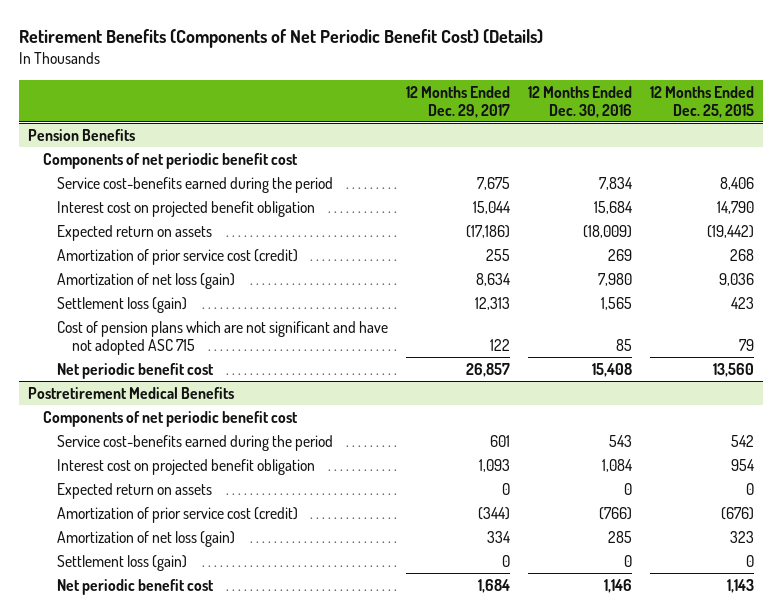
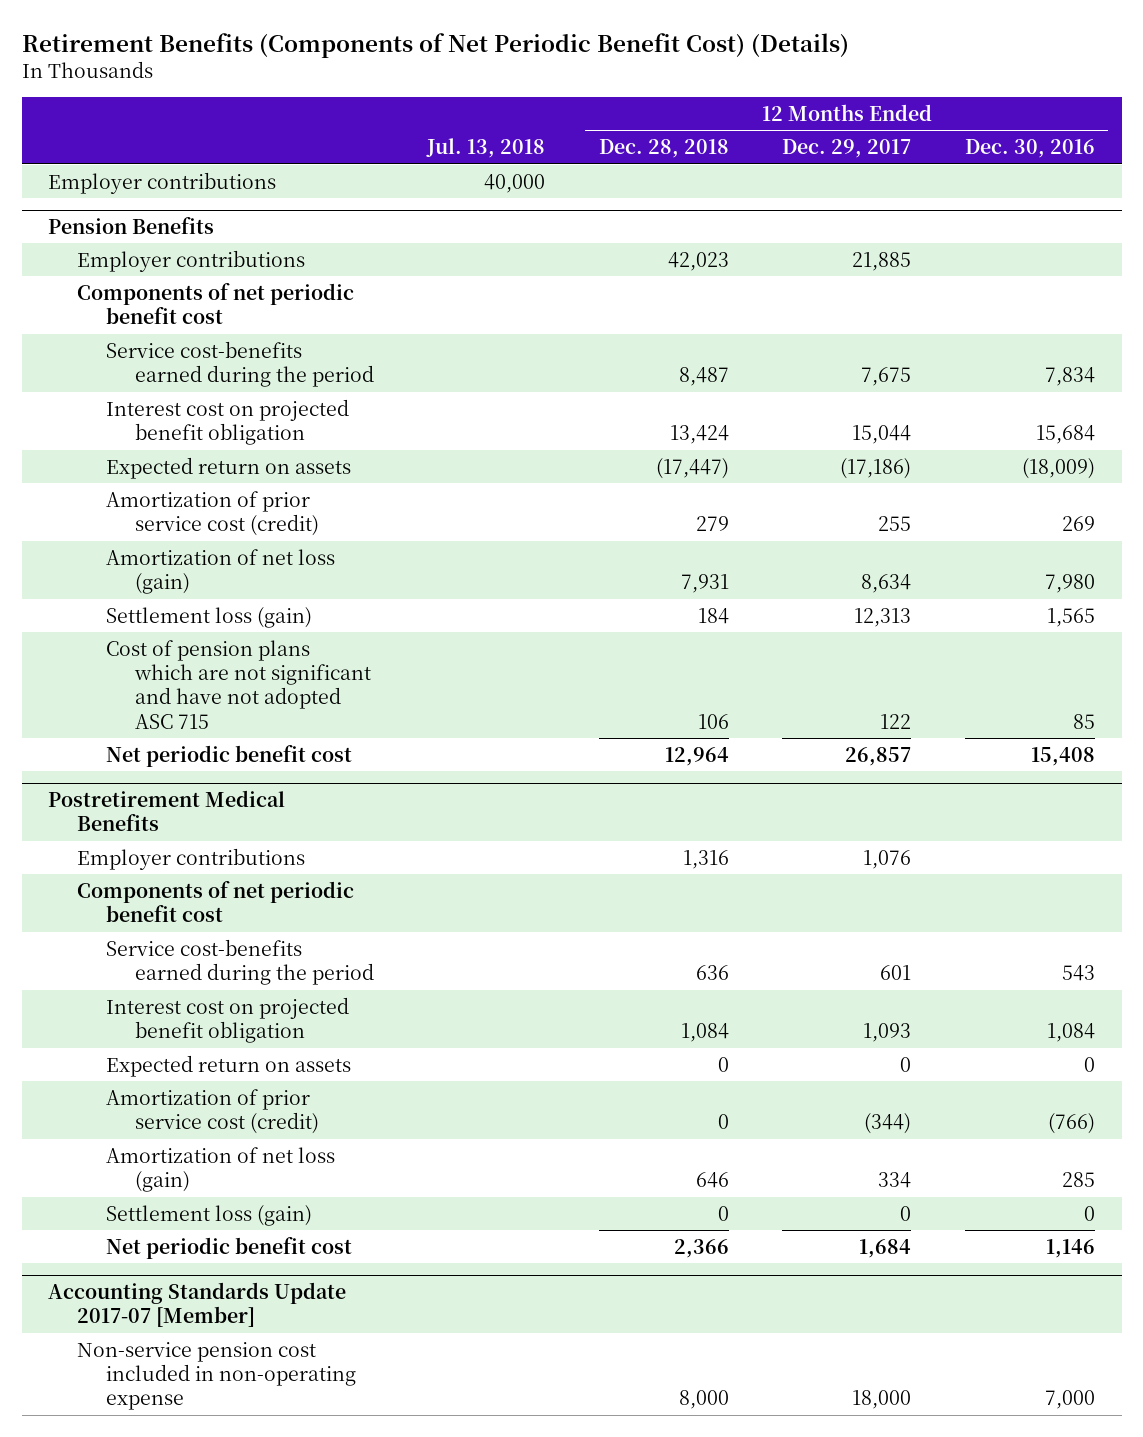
[650,85,755,118] 12 Months Ended Dec. 25, 2015 -> none
none -> [426,138,546,159] Jul. 13, 2018
none -> [598,139,729,159] Dec. 28, 2018
none -> [48,171,277,194] Employer contributions
none -> [77,249,306,272] Employer contributions
none -> [77,847,306,870] Employer contributions
none -> [48,1281,347,1328] Accounting Standards Update 2017-07 [Member]
none -> [77,1341,356,1411] Non-service pension cost included in non-operating expense

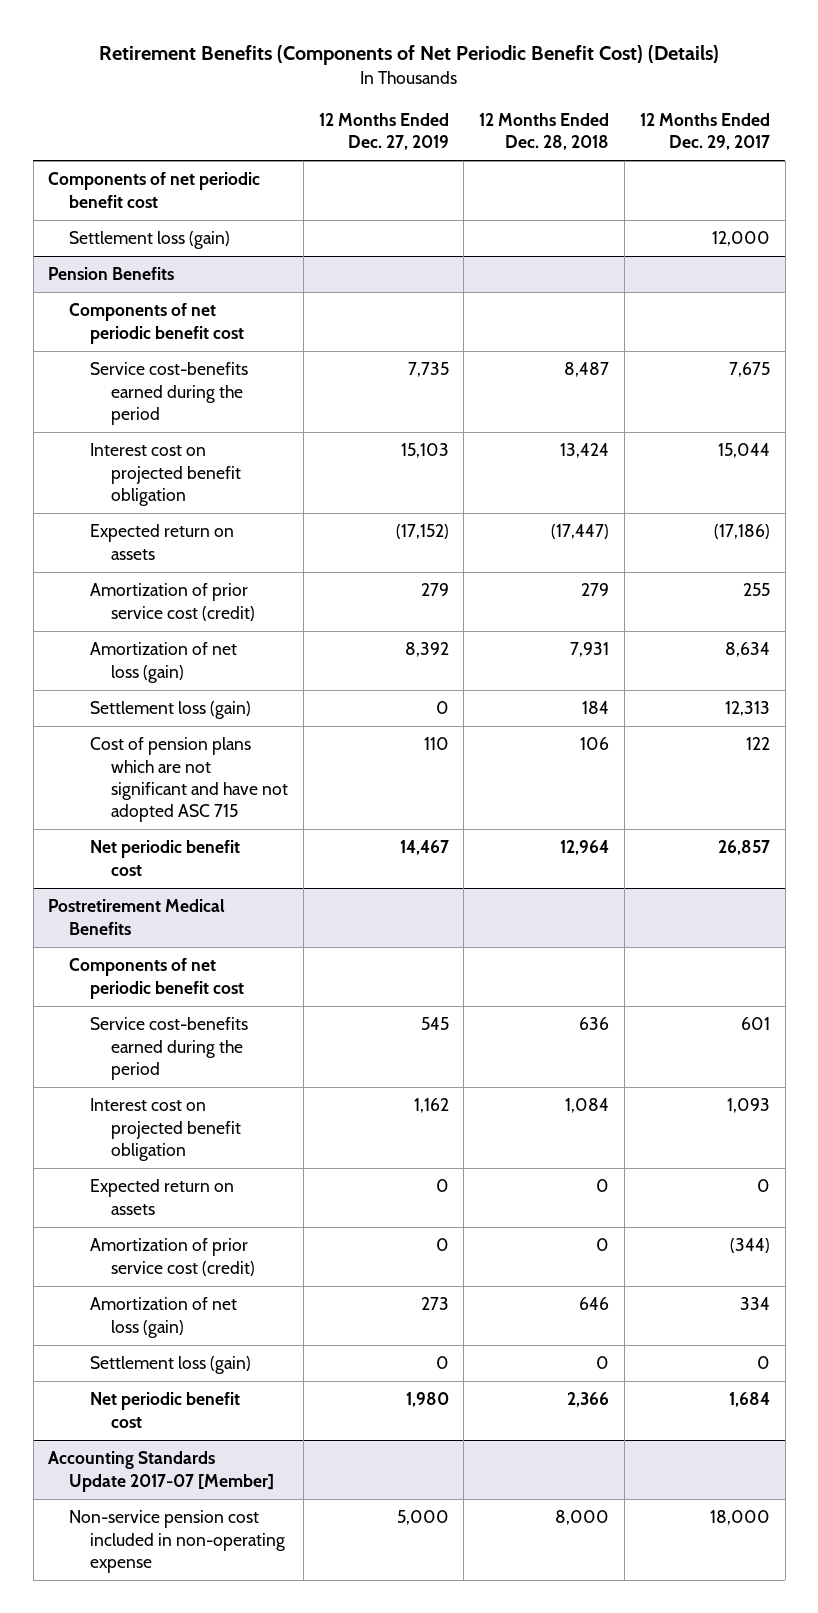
[426,138,546,159] Jul. 13, 2018 -> none
[964,139,1095,159] Dec. 30, 2016 -> none
none -> [318,112,449,151] 12 Months Ended Dec. 27, 2019
[48,171,277,194] Employer contributions -> none
none -> [48,172,261,208] Components of net periodic benefit cost
none -> [69,231,231,250] Settlement loss (gain)
[77,249,306,272] Employer contributions -> none
[77,847,306,870] Employer contributions -> none

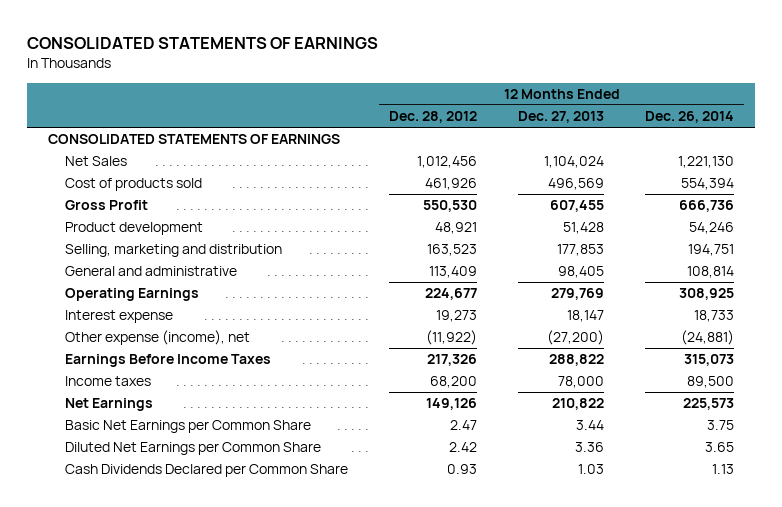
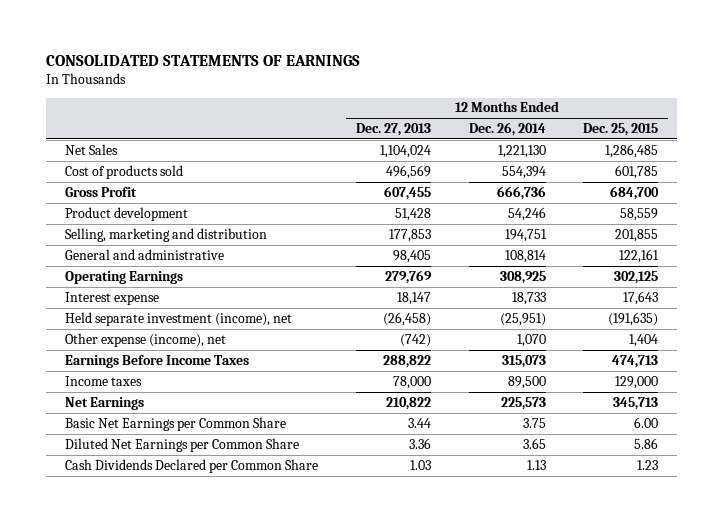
[389,111,478,124] Dec. 28, 2012 -> none
none -> [583,123,659,137] Dec. 25, 2015
[47,134,340,145] CONSOLIDATED STATEMENTS OF EARNINGS -> none
none -> [64,311,292,326] Held separate investment (income), net
[547,330,605,346] (27,200) -> [399,333,431,347] (742)
[681,330,735,346] (24,881) -> [516,333,546,347] 1,070

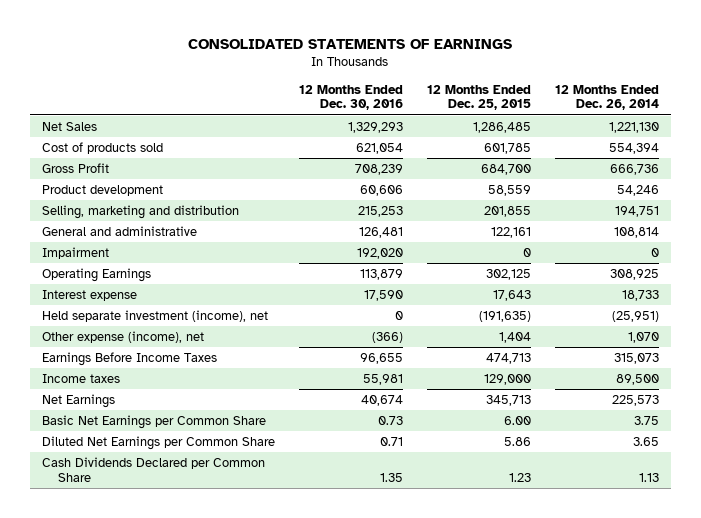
[355,123,431,137] Dec. 27, 2013 -> none
none -> [298,84,403,111] 12 Months Ended Dec. 30, 2016
none -> [41,246,109,259] Impairment

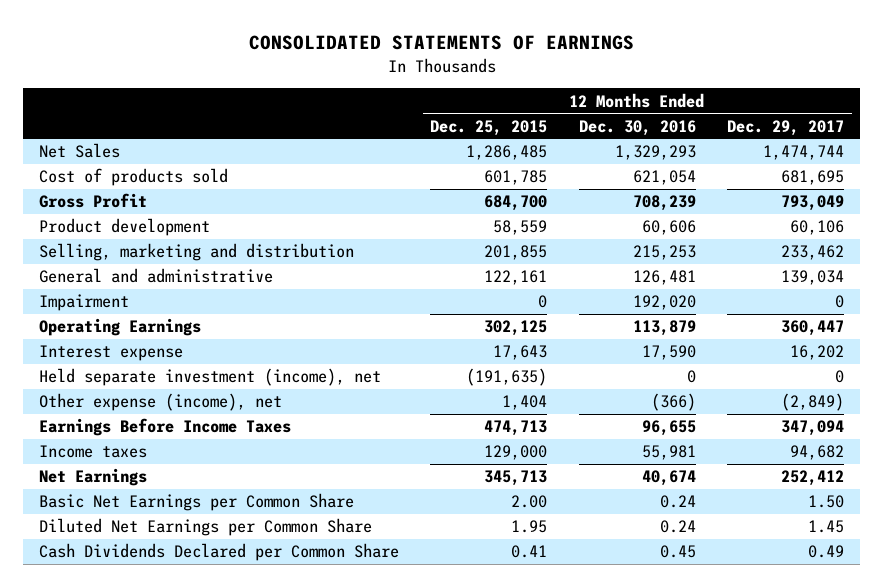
[554,84,659,111] 12 Months Ended Dec. 26, 2014 -> none
none -> [727,119,845,136] Dec. 29, 2017
[377,415,403,425] 0.73 -> [659,495,696,509] 0.24
[503,415,531,425] 6.00 -> [511,495,548,509] 2.00
[379,436,403,446] 0.71 -> [659,520,696,534] 0.24
[503,436,531,446] 5.86 -> [511,520,548,534] 1.95
[379,472,403,482] 1.35 -> [659,545,696,559] 0.45
[508,472,531,482] 1.23 -> [511,545,548,559] 0.41

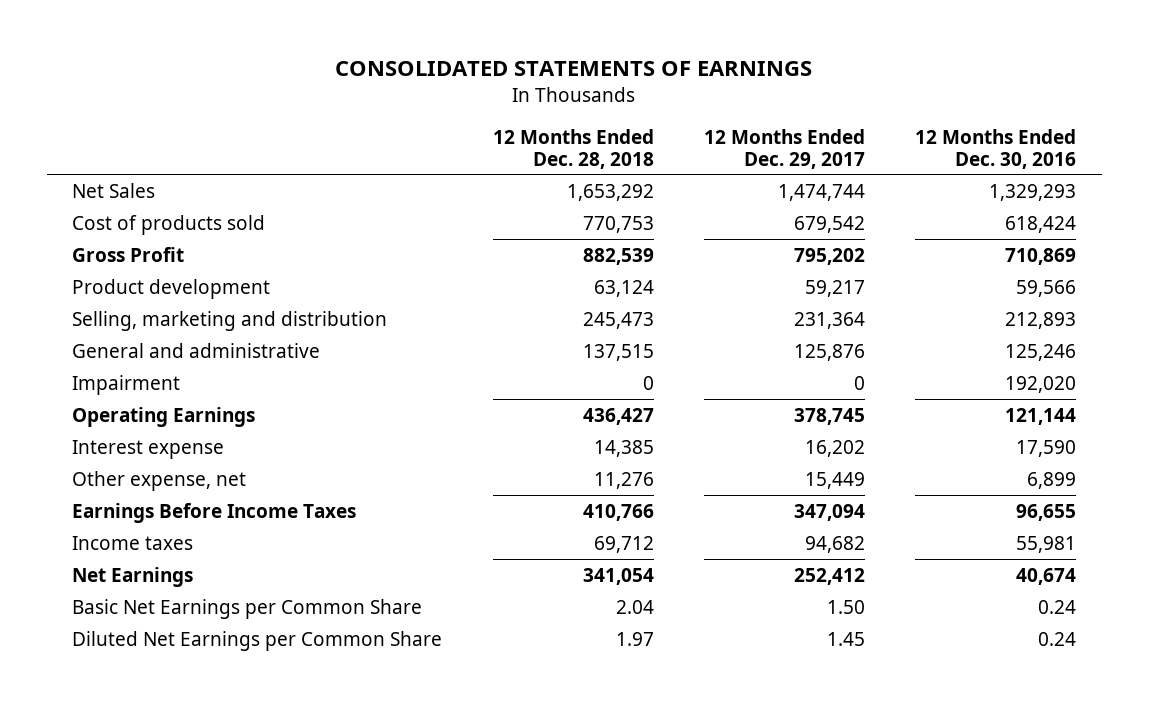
[430,119,548,136] Dec. 25, 2015 -> none
none -> [492,128,654,169] 12 Months Ended Dec. 28, 2018
[632,170,696,186] 621,054 -> [1005,215,1077,233] 618,424
[781,170,845,186] 681,695 -> [794,215,866,233] 679,542
[632,195,696,212] 708,239 -> [1005,247,1077,265] 710,869
[781,195,845,212] 793,049 -> [794,247,866,265] 795,202
[641,220,696,236] 60,606 -> [1016,279,1077,297] 59,566
[790,220,845,236] 60,106 -> [805,279,866,297] 59,217
[632,245,696,261] 215,253 -> [1005,311,1077,329] 212,893
[781,245,845,261] 233,462 -> [794,311,866,329] 231,364
[632,270,696,286] 126,481 -> [1005,343,1077,361] 125,246
[781,270,845,286] 139,034 -> [794,343,866,361] 125,876
[632,320,696,337] 113,879 -> [1005,407,1077,425] 121,144
[781,320,845,337] 360,447 -> [794,407,866,425] 378,745
[39,368,382,387] Held separate investment (income), net -> none
[39,393,283,412] Other expense (income), net -> [72,470,247,491] Other expense, net
[650,393,696,412] (366) -> [1027,471,1077,489] 6,899
[781,393,845,412] (2,849) -> [805,471,866,489] 15,449
[39,543,400,562] Cash Dividends Declared per Common Share -> none

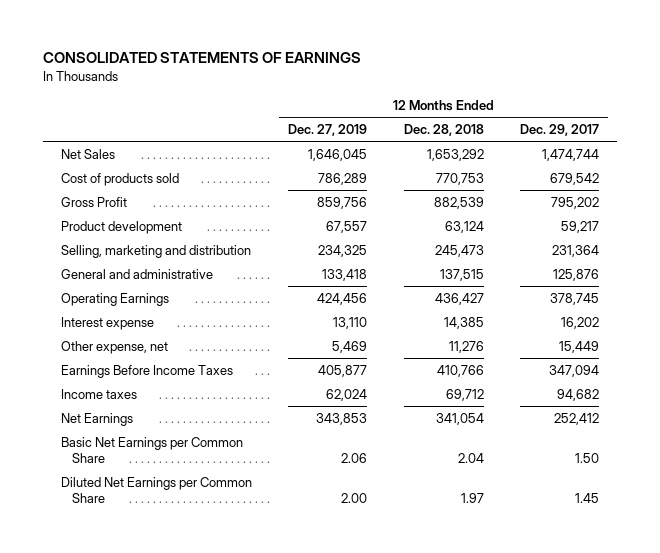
[915,128,1077,169] 12 Months Ended Dec. 30, 2016 -> none
none -> [288,123,368,136] Dec. 27, 2019
[72,374,181,395] Impairment -> none

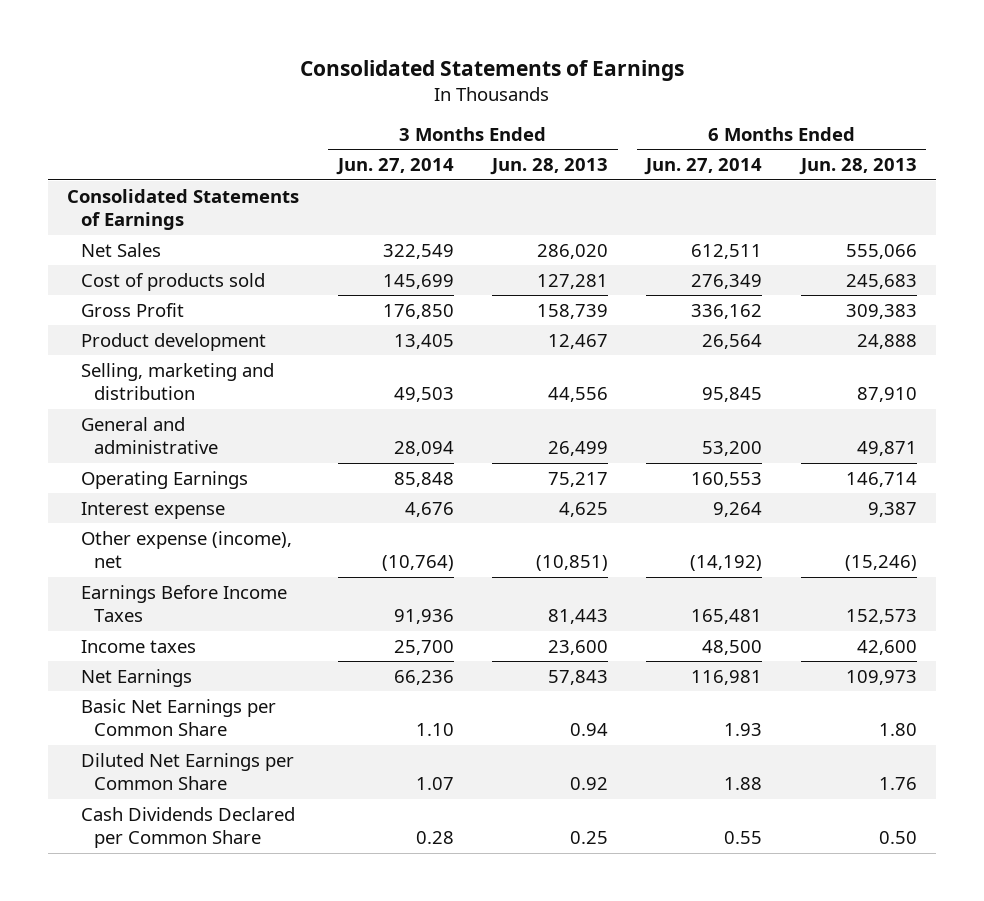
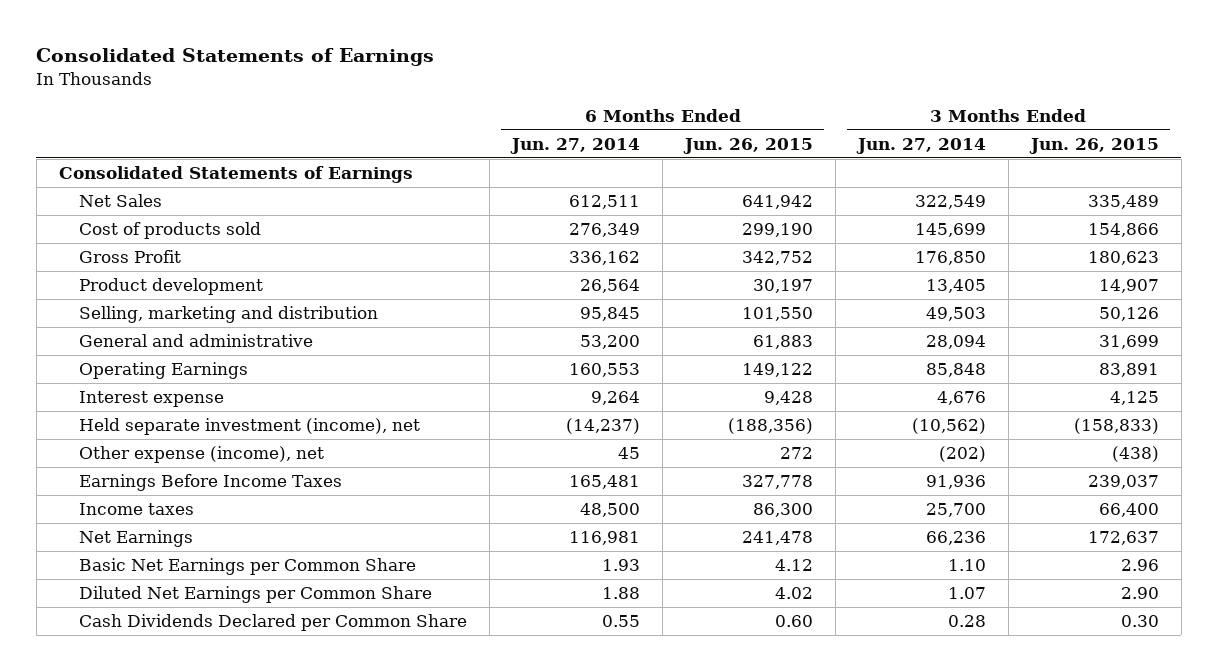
[489,158,608,176] Jun. 28, 2013 -> none
[798,158,917,176] Jun. 28, 2013 -> none
none -> [683,137,814,154] Jun. 26, 2015
none -> [1028,137,1159,154] Jun. 26, 2015
none -> [79,418,421,436] Held separate investment (income), net
[381,554,454,571] (10,764) -> [938,446,986,463] (202)
[690,554,763,571] (14,192) -> [618,447,641,460] 45

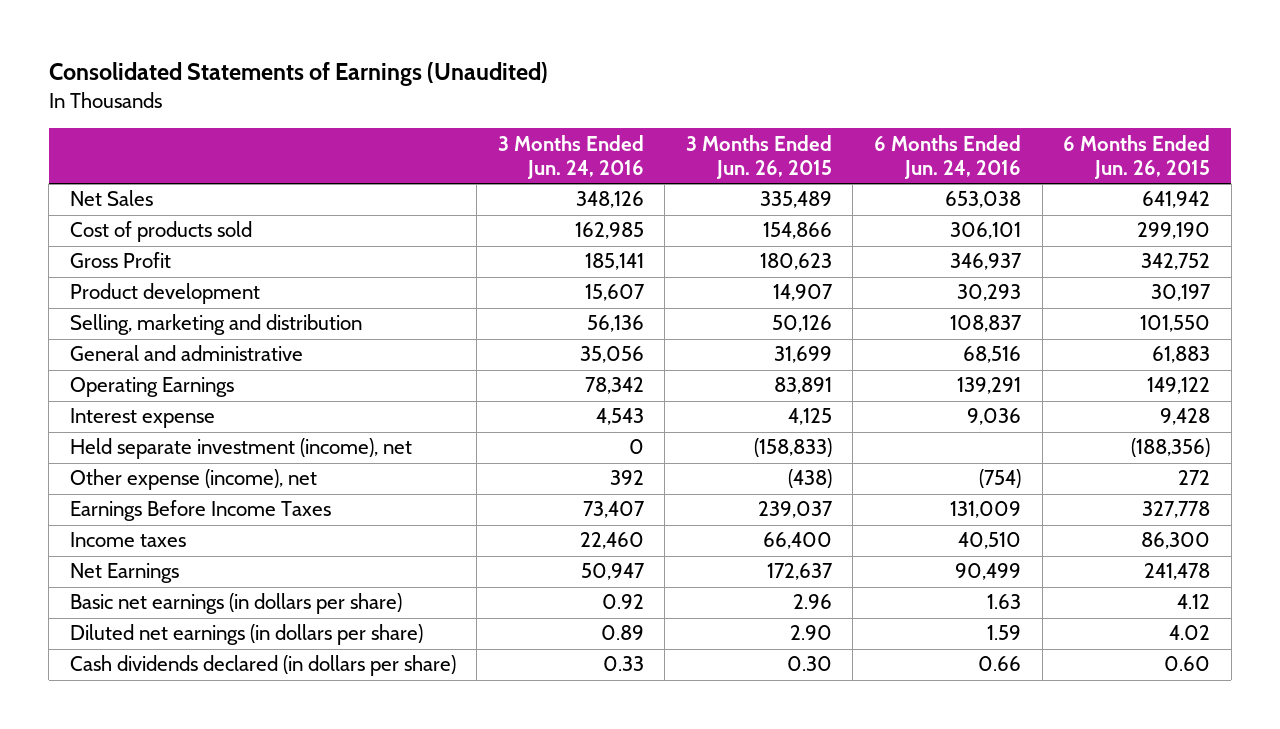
[36,48,435,67] Consolidated Statements of Earnings -> [48,62,548,87] Consolidated Statements of Earnings (Unaudited)
[510,137,641,154] Jun. 27, 2014 -> none
[855,137,986,154] Jun. 27, 2014 -> none
none -> [497,134,644,180] 3 Months Ended Jun. 24, 2016
none -> [874,134,1022,180] 6 Months Ended Jun. 24, 2016
[58,166,413,184] Consolidated Statements of Earnings -> none
[79,558,417,576] Basic Net Earnings per Common Share -> [69,593,402,615] Basic net earnings (in dollars per share)
[79,586,433,604] Diluted Net Earnings per Common Share -> [69,624,423,646] Diluted net earnings (in dollars per share)
[79,614,468,632] Cash Dividends Declared per Common Share -> [69,655,456,677] Cash dividends declared (in dollars per share)

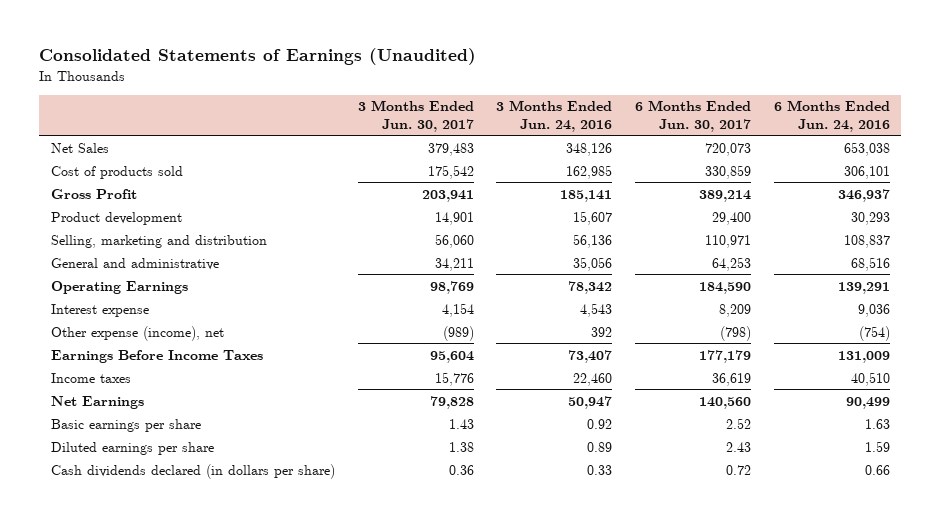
[685,134,832,180] 3 Months Ended Jun. 26, 2015 -> none
[1063,134,1211,180] 6 Months Ended Jun. 26, 2015 -> none
none -> [357,100,474,132] 3 Months Ended Jun. 30, 2017
none -> [634,100,751,132] 6 Months Ended Jun. 30, 2017
[69,438,412,460] Held separate investment (income), net -> none
[69,593,402,615] Basic net earnings (in dollars per share) -> [50,418,201,432] Basic earnings per share
[69,624,423,646] Diluted net earnings (in dollars per share) -> [50,441,214,455] Diluted earnings per share

